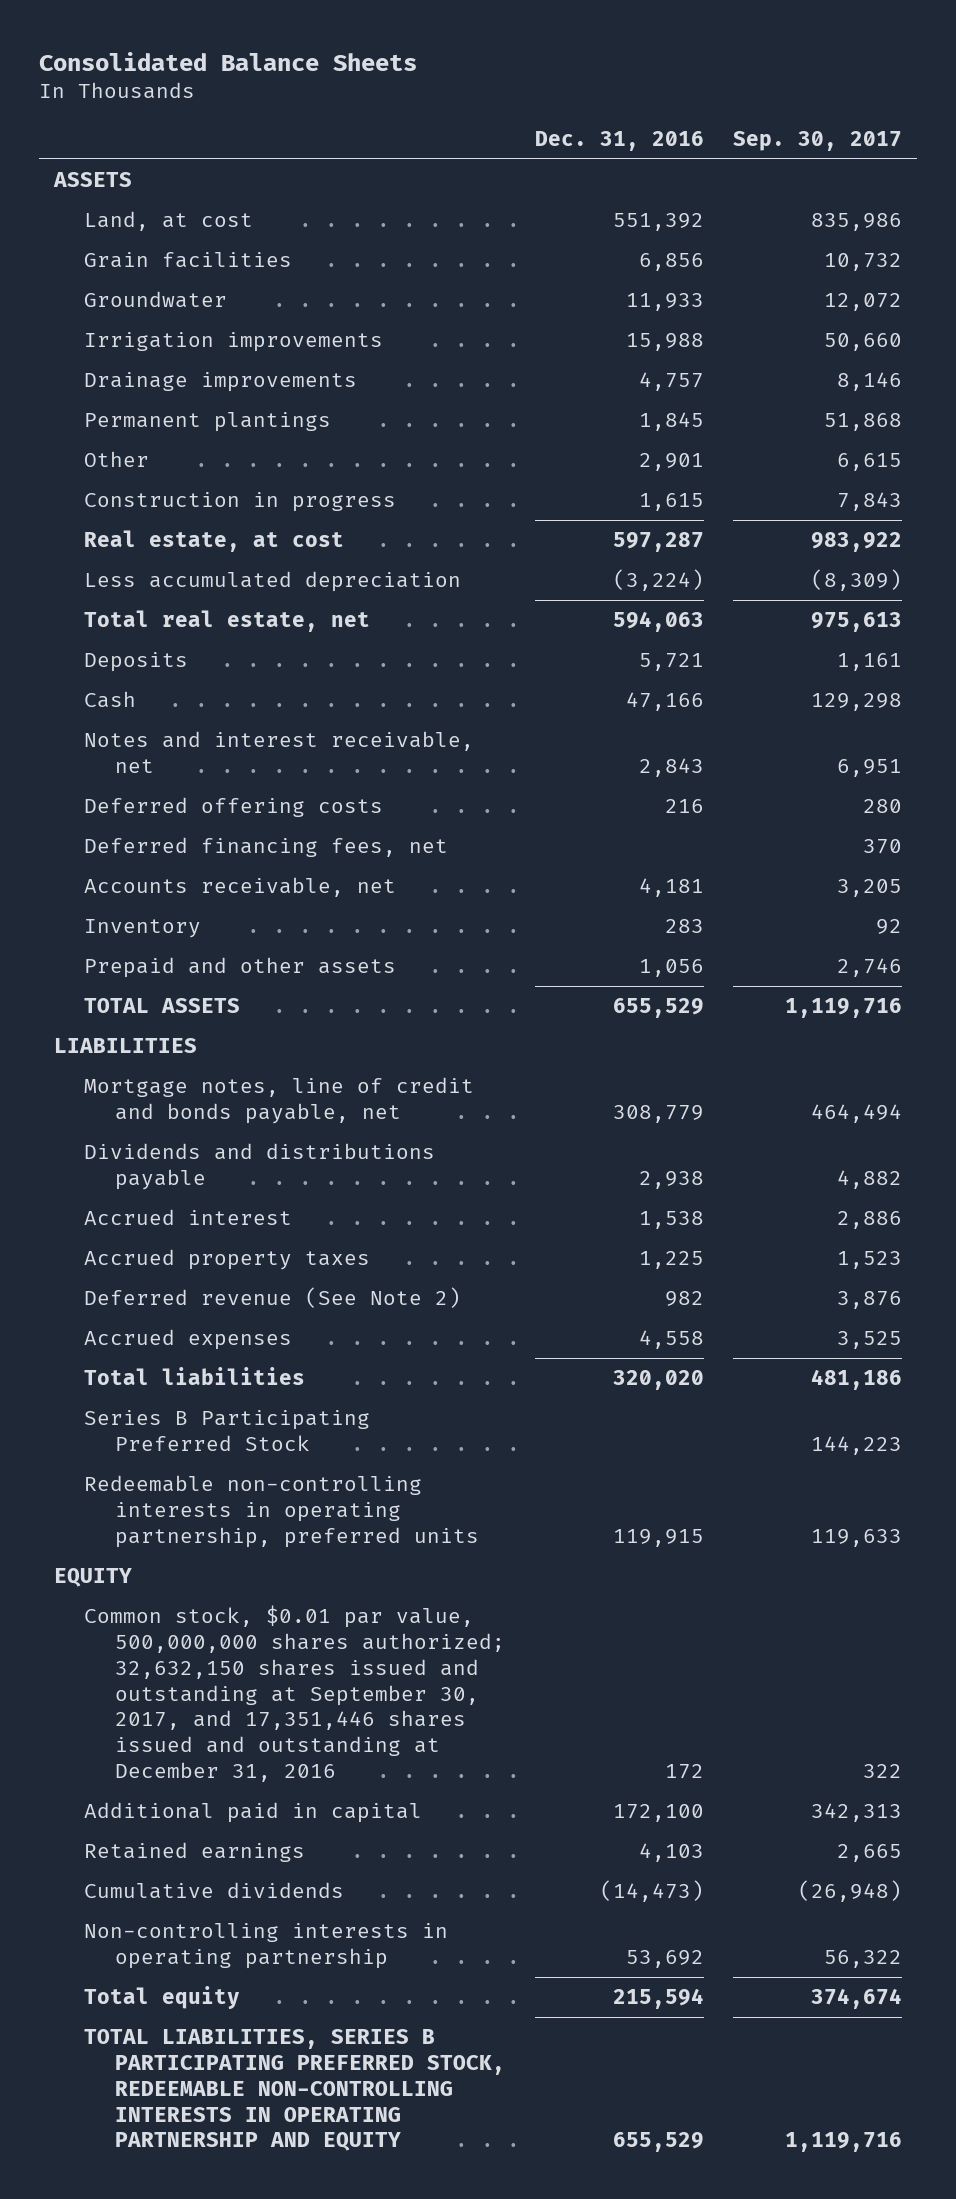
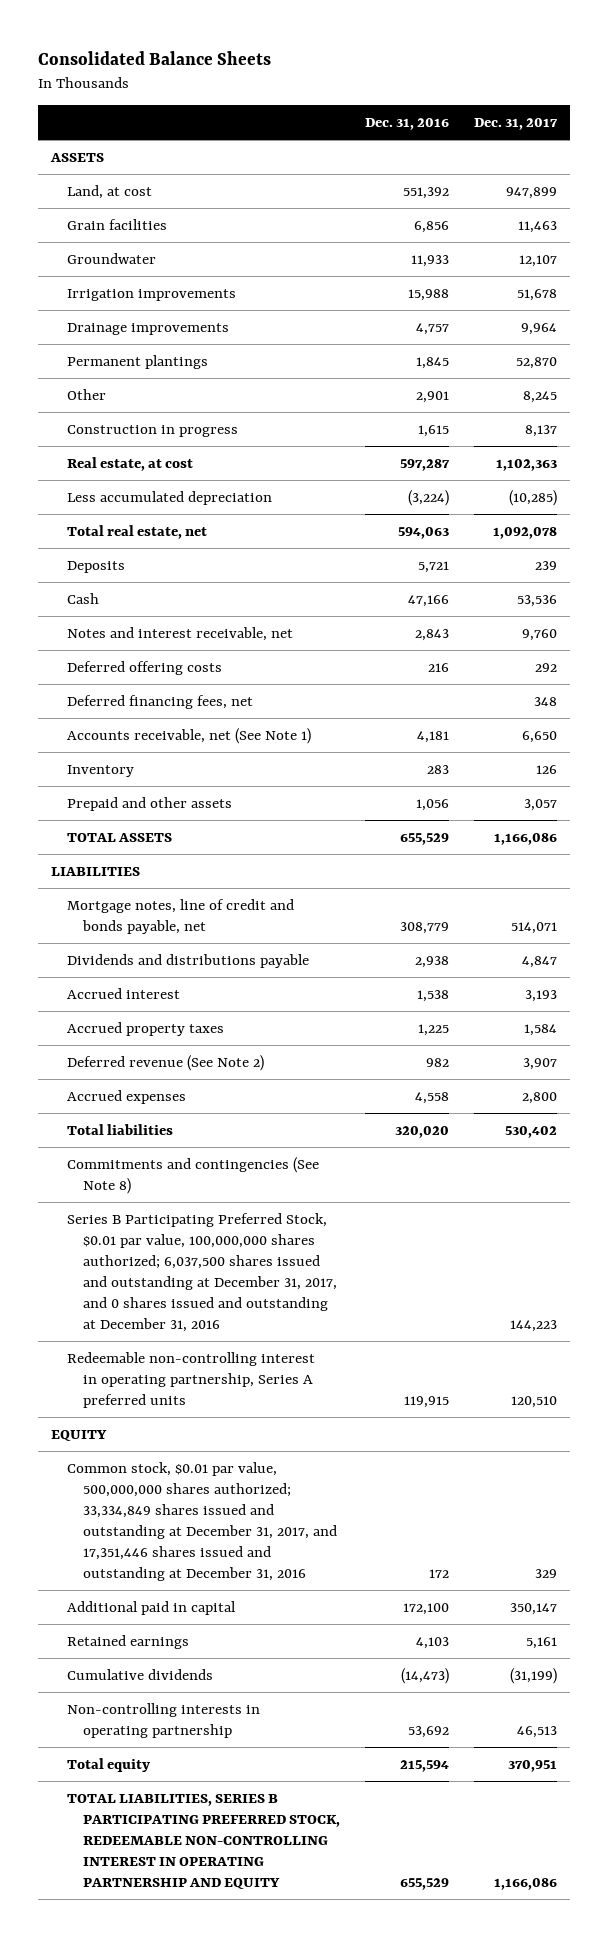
[732,130,902,151] Sep. 30, 2017 -> none
none -> [474,118,559,131] Dec. 31, 2017
[84,877,397,898] Accounts receivable, net -> [66,727,311,744] Accounts receivable, net (See Note 1)
[84,1410,371,1451] Series B Participating Preferred Stock -> none
none -> [66,1156,319,1194] Commitments and contingencies (See Note 8)
none -> [66,1212,338,1332] Series B Participating Preferred Stock, $0.01 par value, 100,000,000 shares authorized; 6,037,500 shares issued and outstanding at December 31, 2017, and 0 shares issued and outstanding at December 31, 2016
[84,1475,480,1548] Redeemable non-controlling interests in operating partnership, preferred units -> [66,1351,315,1408] Redeemable non-controlling interest in operating partnership, Series A preferred units
[84,1605,506,1782] Common stock, $0.01 par value, 500,000,000 shares authorized; 32,632,150 shares issued and outstanding at September 30, 2017, and 17,351,446 shares issued and outstanding at December 31, 2016 -> [66,1461,338,1581] Common stock, $0.01 par value, 500,000,000 shares authorized; 33,334,849 shares issued and outstanding at December 31, 2017, and 17,351,446 shares issued and outstanding at December 31, 2016
[84,2029,506,2152] TOTAL LIABILITIES, SERIES B PARTICIPATING PREFERRED STOCK, REDEEMABLE NON-CONTROLLING INTERESTS IN OPERATING PARTNERSHIP AND EQUITY -> [66,1793,341,1889] TOTAL LIABILITIES, SERIES B PARTICIPATING PREFERRED STOCK, REDEEMABLE NON-CONTROLLING INTEREST IN OPERATING PARTNERSHIP AND EQUITY

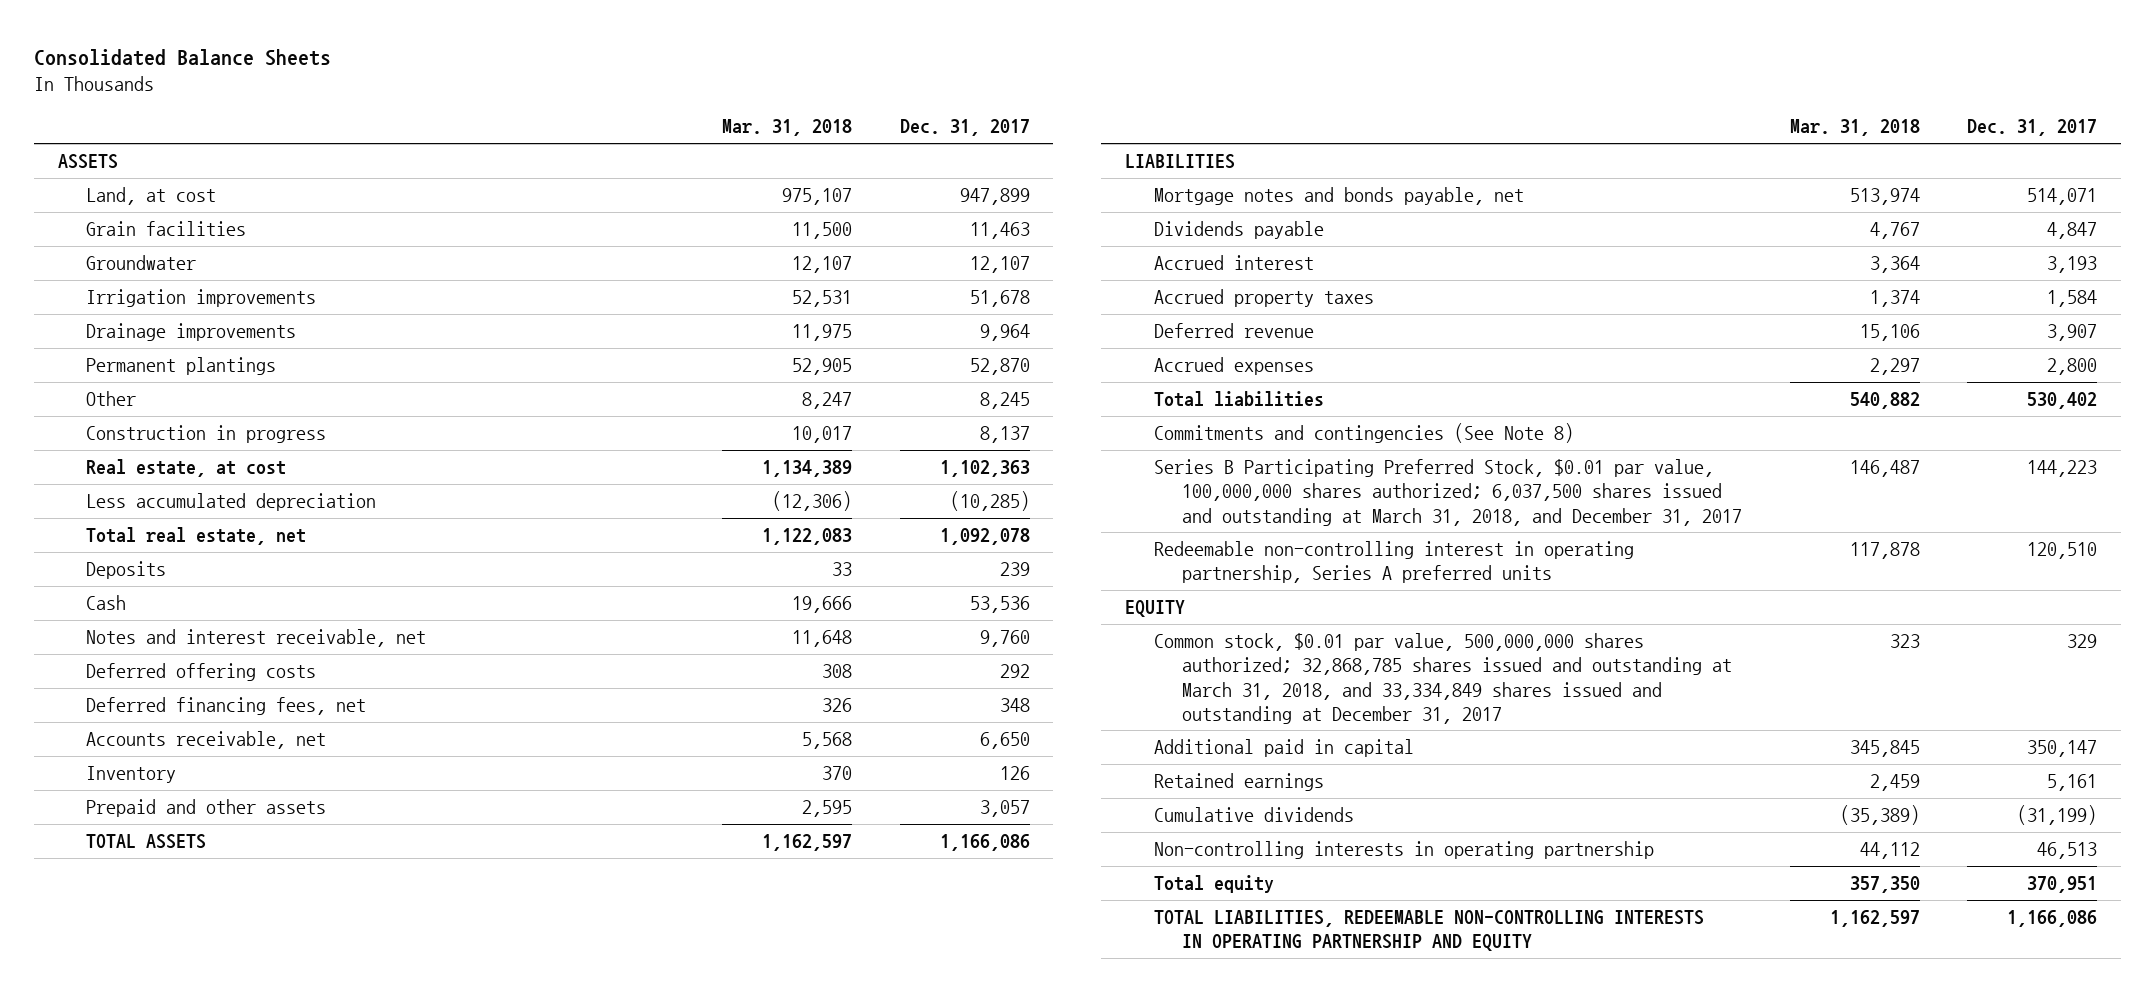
[365,118,450,131] Dec. 31, 2016 -> none
none -> [722,119,853,137] Mar. 31, 2018
[66,727,311,744] Accounts receivable, net (See Note 1) -> [86,731,327,750] Accounts receivable, net
[66,898,294,934] Mortgage notes, line of credit and bonds payable, net -> [1153,187,1524,206] Mortgage notes and bonds payable, net
[66,953,309,968] Dividends and distributions payable -> [1153,221,1324,240] Dividends payable
[66,1054,264,1071] Deferred revenue (See Note 2) -> [1153,323,1314,339] Deferred revenue
[66,1212,338,1332] Series B Participating Preferred Stock, $0.01 par value, 100,000,000 shares authorized; 6,037,500 shares issued and outstanding at December 31, 2017, and 0 shares issued and outstanding at December 31, 2016 -> [1153,459,1743,526] Series B Participating Preferred Stock, $0.01 par value, 100,000,000 shares authorized; 6,037,500 shares issued and outstanding at March 31, 2018, and December 31, 2017
[66,1461,338,1581] Common stock, $0.01 par value, 500,000,000 shares authorized; 33,334,849 shares issued and outstanding at December 31, 2017, and 17,351,446 shares issued and outstanding at December 31, 2016 -> [1153,633,1733,724] Common stock, $0.01 par value, 500,000,000 shares authorized; 32,868,785 shares issued and outstanding at March 31, 2018, and 33,334,849 shares issued and outstanding at December 31, 2017
[66,1793,341,1889] TOTAL LIABILITIES, SERIES B PARTICIPATING PREFERRED STOCK, REDEEMABLE NON-CONTROLLING INTEREST IN OPERATING PARTNERSHIP AND EQUITY -> [1153,910,1704,952] TOTAL LIABILITIES, REDEEMABLE NON-CONTROLLING INTERESTS IN OPERATING PARTNERSHIP AND EQUITY

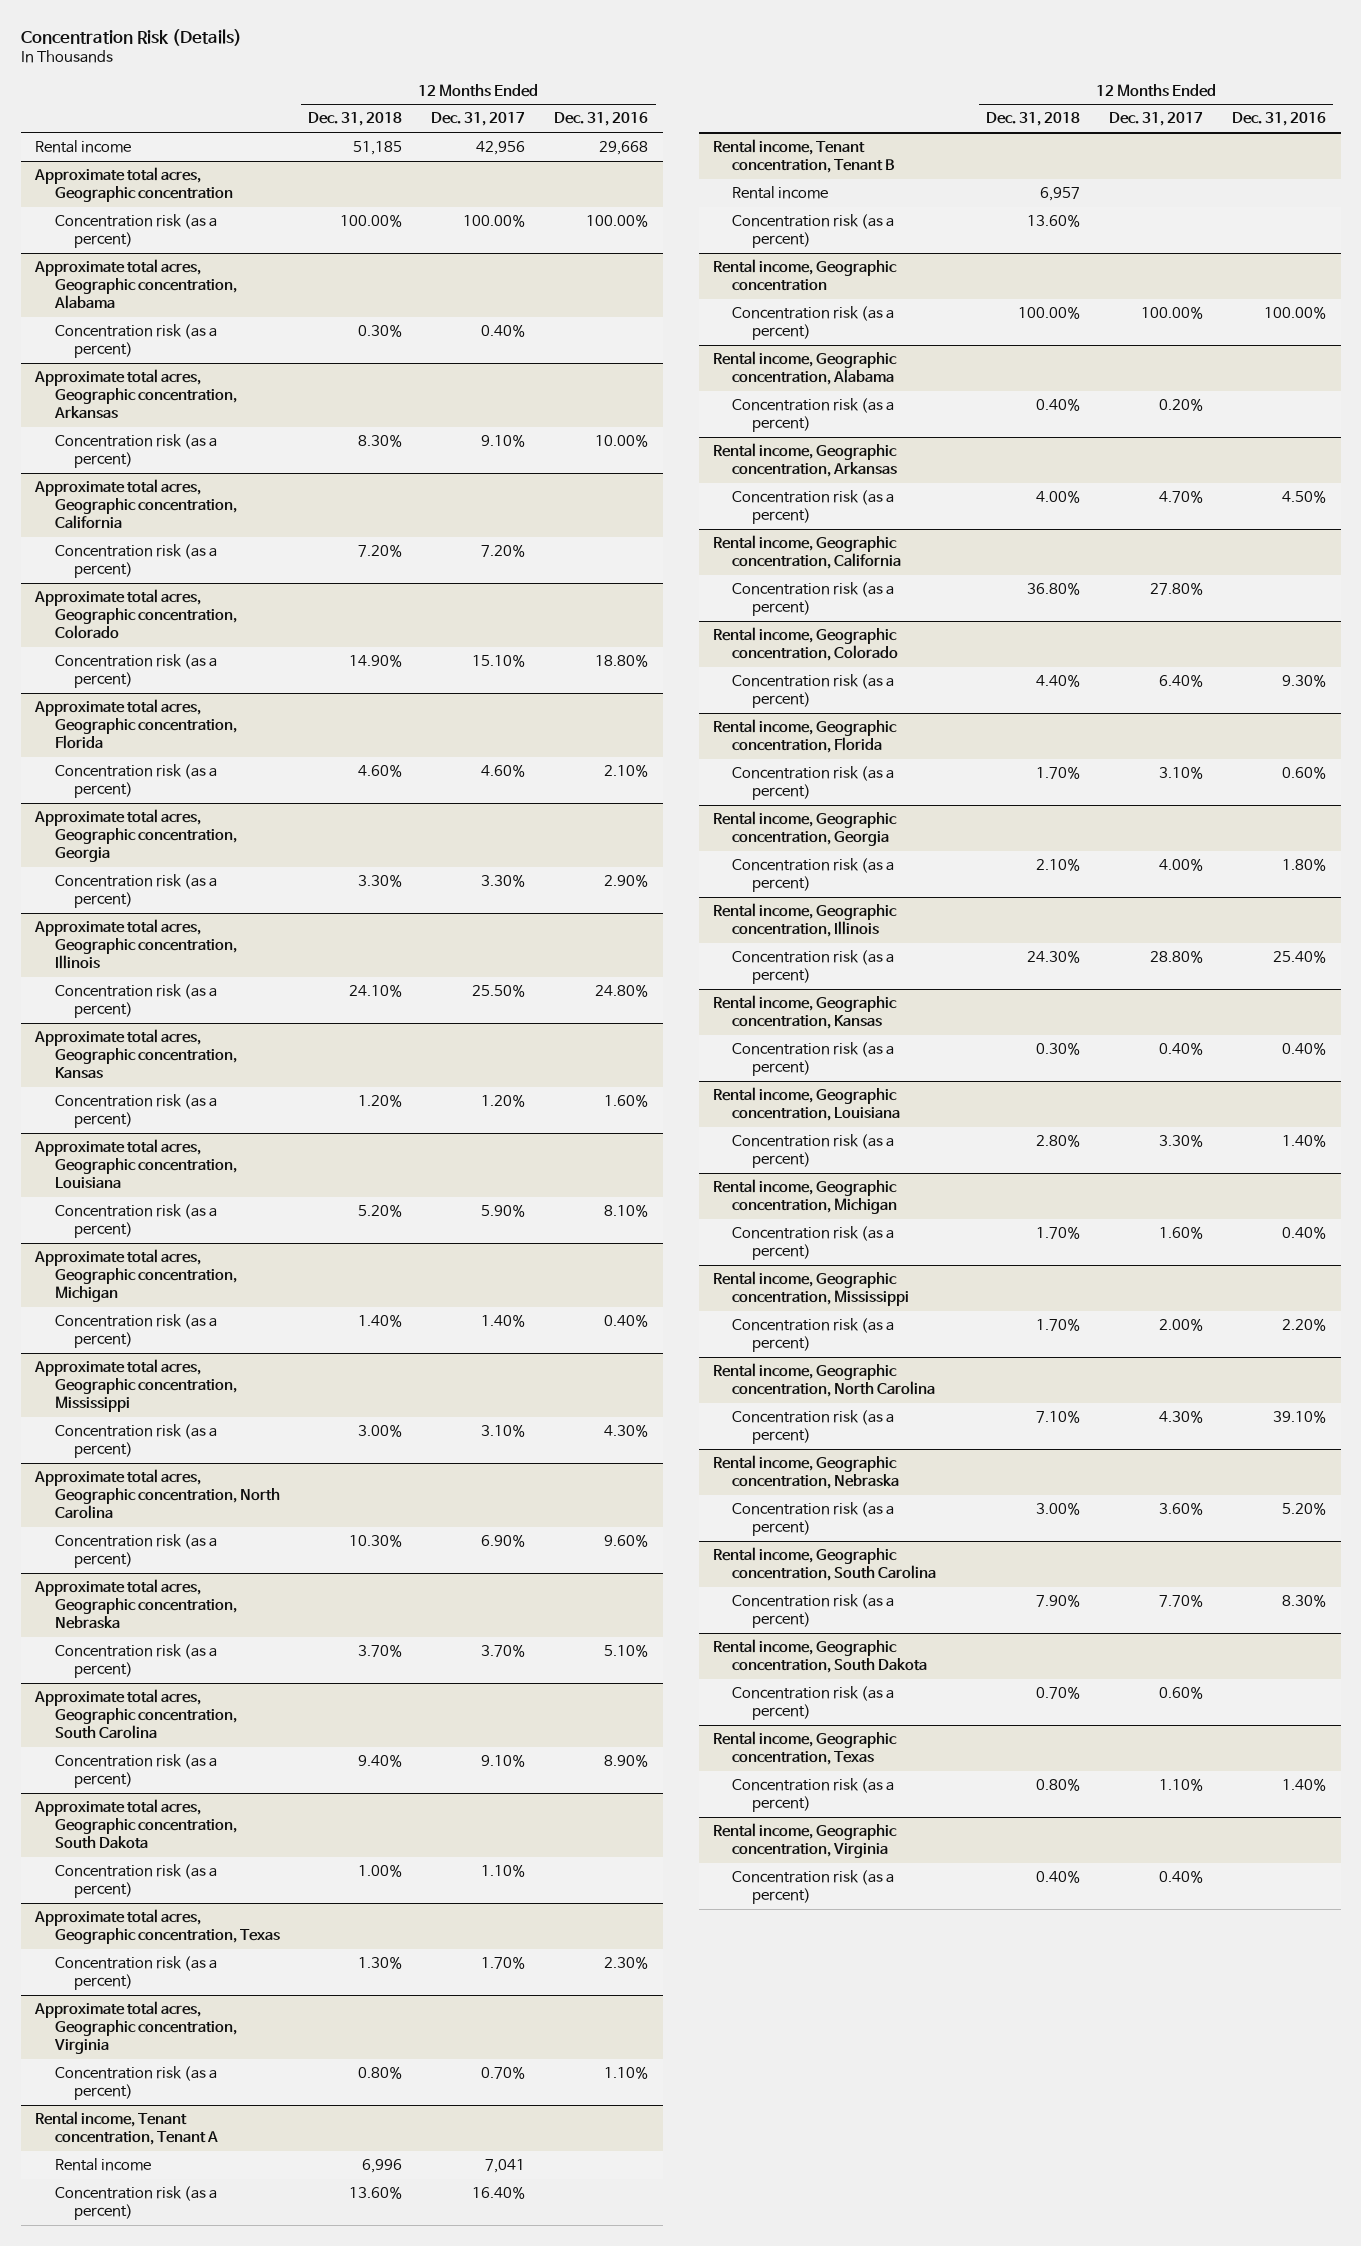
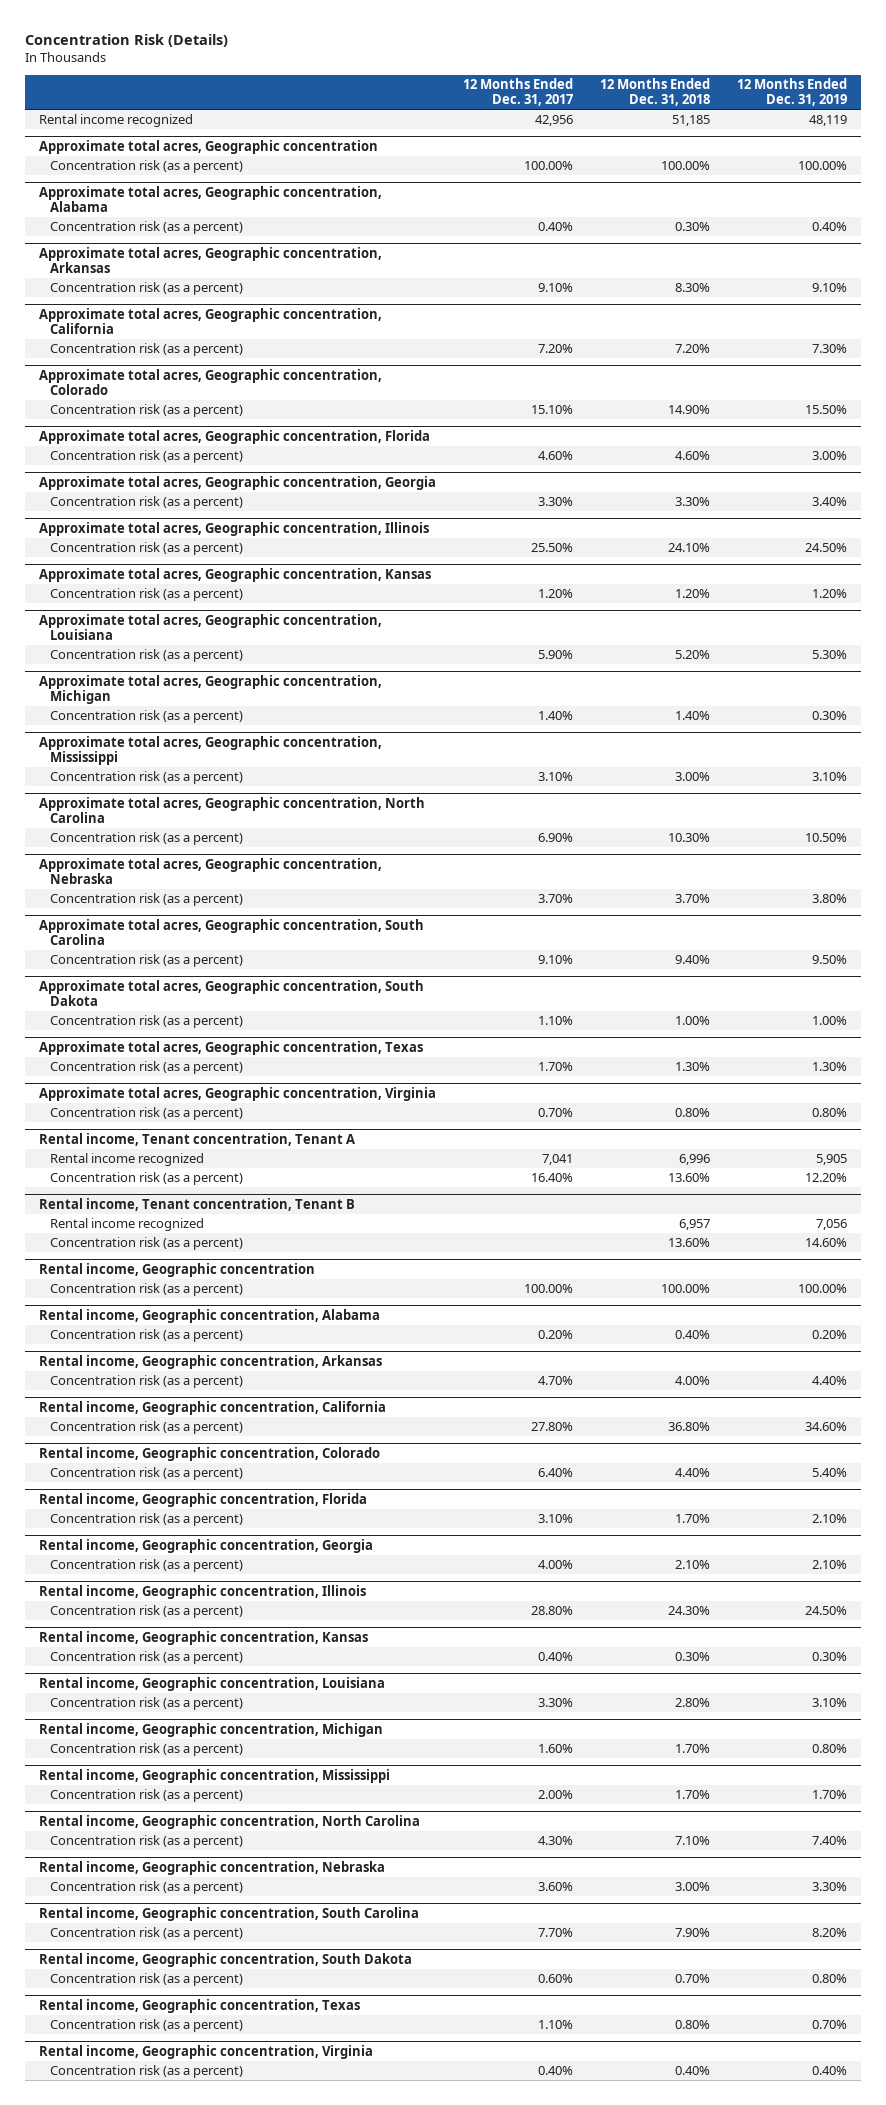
[554,112,649,127] Dec. 31, 2016 -> none
none -> [737,78,848,107] 12 Months Ended Dec. 31, 2019
[35,139,132,153] Rental income -> [38,114,193,128] Rental income recognized
[54,2157,151,2171] Rental income -> [50,1153,205,1167] Rental income recognized
[732,185,829,199] Rental income -> [50,1218,205,1232] Rental income recognized

